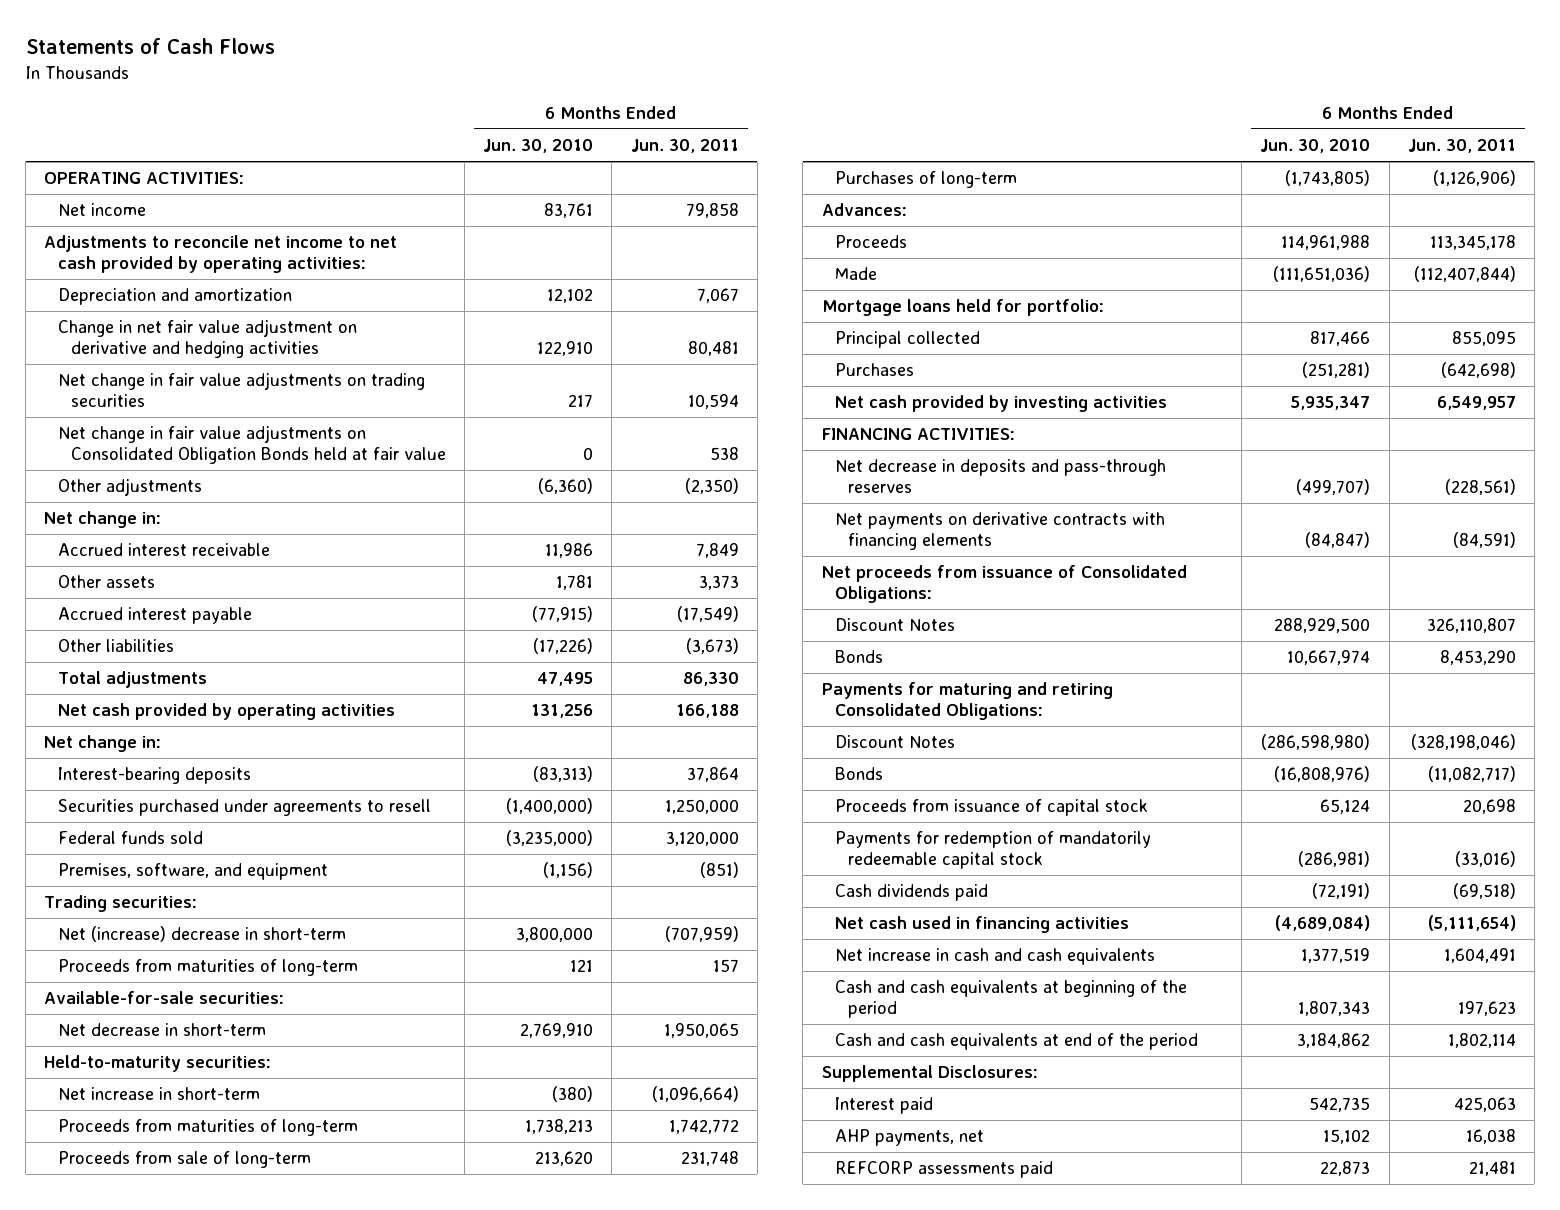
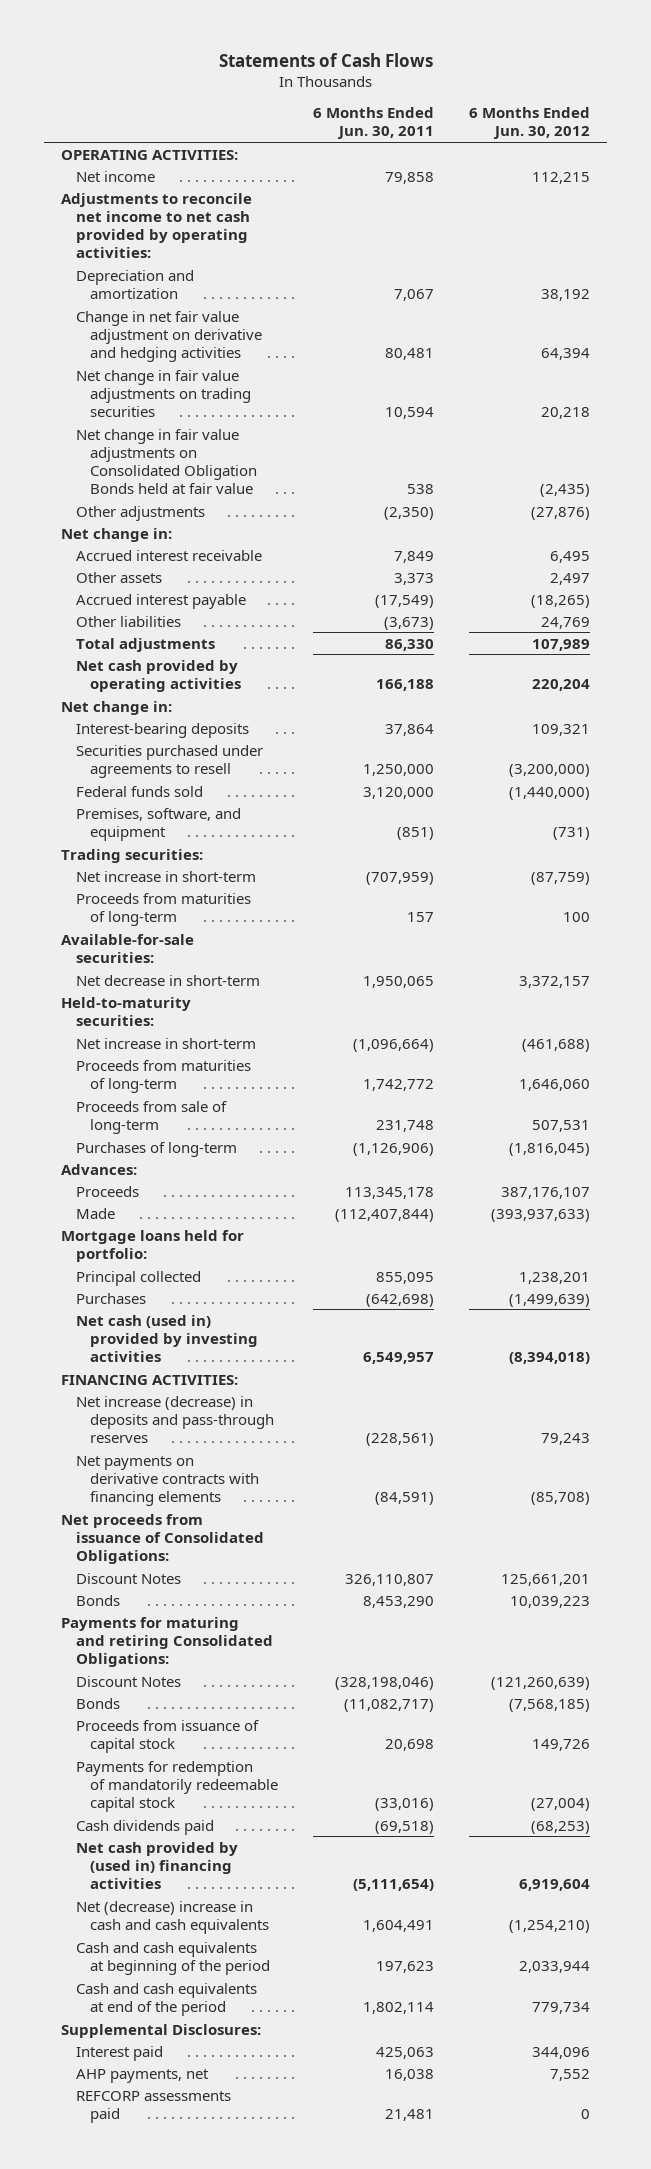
[483,139,594,154] Jun. 30, 2010 -> none
none -> [468,107,590,140] 6 Months Ended Jun. 30, 2012
[57,926,346,943] Net (increase) decrease in short-term -> [75,870,256,882] Net increase in short-term
[834,395,1167,413] Net cash provided by investing activities -> [75,1314,258,1362] Net cash (used in) provided by investing activities
[834,459,1166,494] Net decrease in deposits and pass-through reserves -> [75,1395,274,1443] Net increase (decrease) in deposits and pass-through reserves
[834,916,1129,934] Net cash used in financing activities -> [75,1841,238,1889] Net cash provided by (used in) financing activities
[834,948,1155,966] Net increase in cash and cash equivalents -> [75,1900,269,1934] Net (decrease) increase in cash and cash equivalents

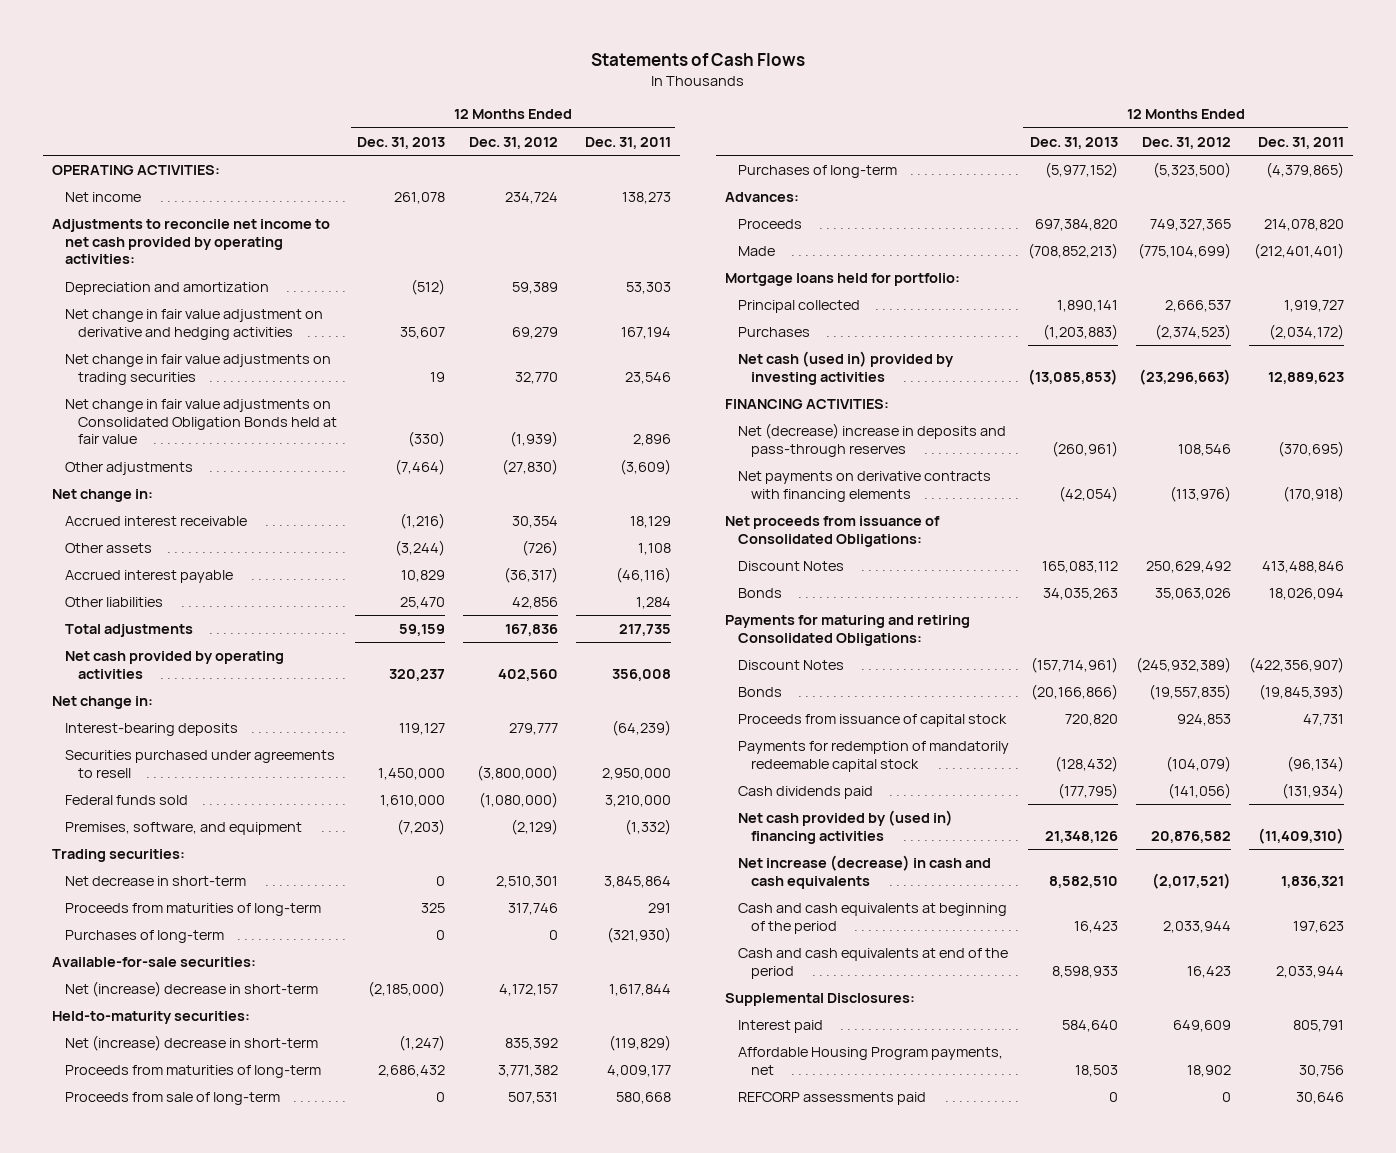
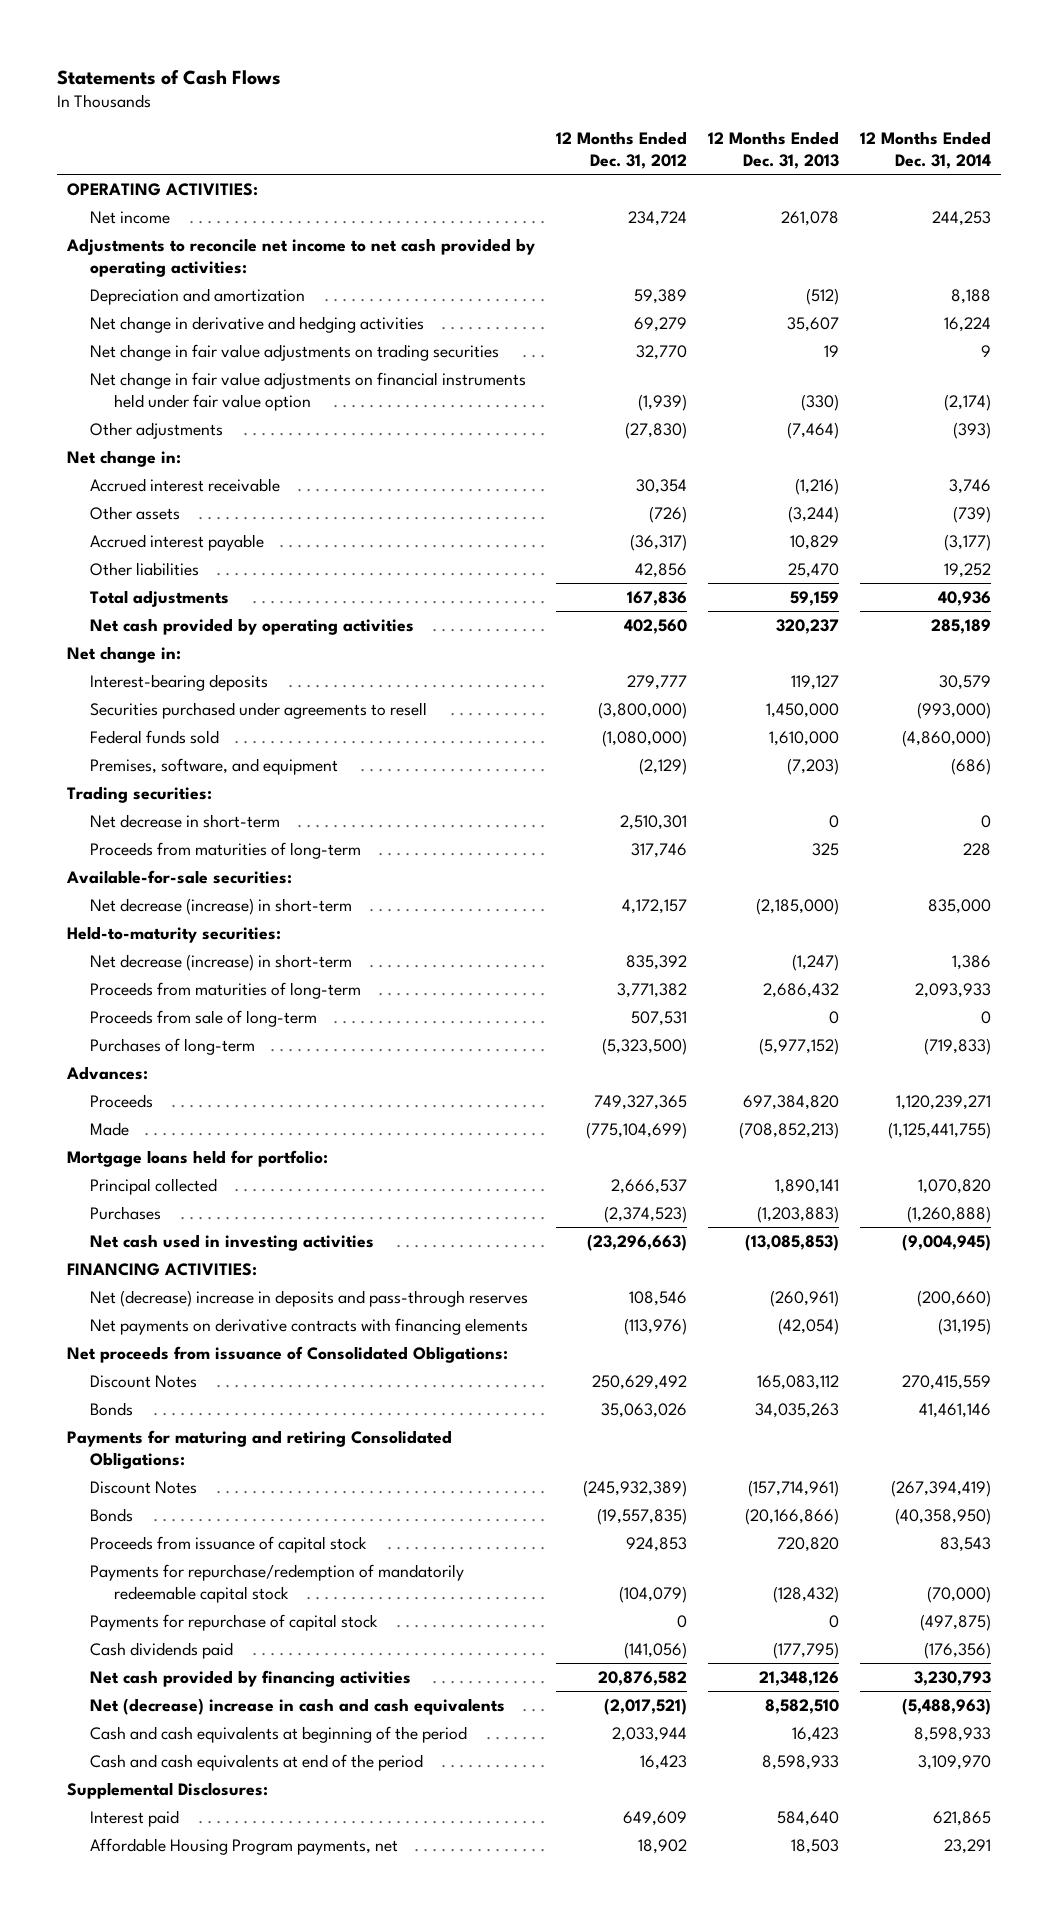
[584,136,671,149] Dec. 31, 2011 -> none
none -> [859,130,991,169] 12 Months Ended Dec. 31, 2014
[65,309,324,340] Net change in fair value adjustment on derivative and hedging activities -> [90,315,425,333] Net change in derivative and hedging activities
[65,399,338,445] Net change in fair value adjustments on Consolidated Obligation Bonds held at fair value -> [90,371,527,411] Net change in fair value adjustments on financial instruments held under fair value option
[65,930,225,944] Purchases of long-term -> none
[65,981,319,998] Net (increase) decrease in short-term -> [90,897,353,915] Net decrease (increase) in short-term
[65,1035,319,1052] Net (increase) decrease in short-term -> [90,953,353,971] Net decrease (increase) in short-term
[738,351,955,385] Net cash (used in) provided by investing activities -> [90,1233,375,1251] Net cash used in investing activities
[738,741,1010,772] Payments for redemption of mandatorily redeemable capital stock -> [90,1563,465,1603] Payments for repurchase/redemption of mandatorily redeemable capital stock
none -> [90,1613,379,1631] Payments for repurchase of capital stock
[738,810,954,844] Net cash provided by (used in) financing activities -> [90,1669,412,1687] Net cash provided by financing activities
[738,855,992,889] Net increase (decrease) in cash and cash equivalents -> [90,1697,506,1715] Net (decrease) increase in cash and cash equivalents
[738,1092,927,1106] REFCORP assessments paid -> none

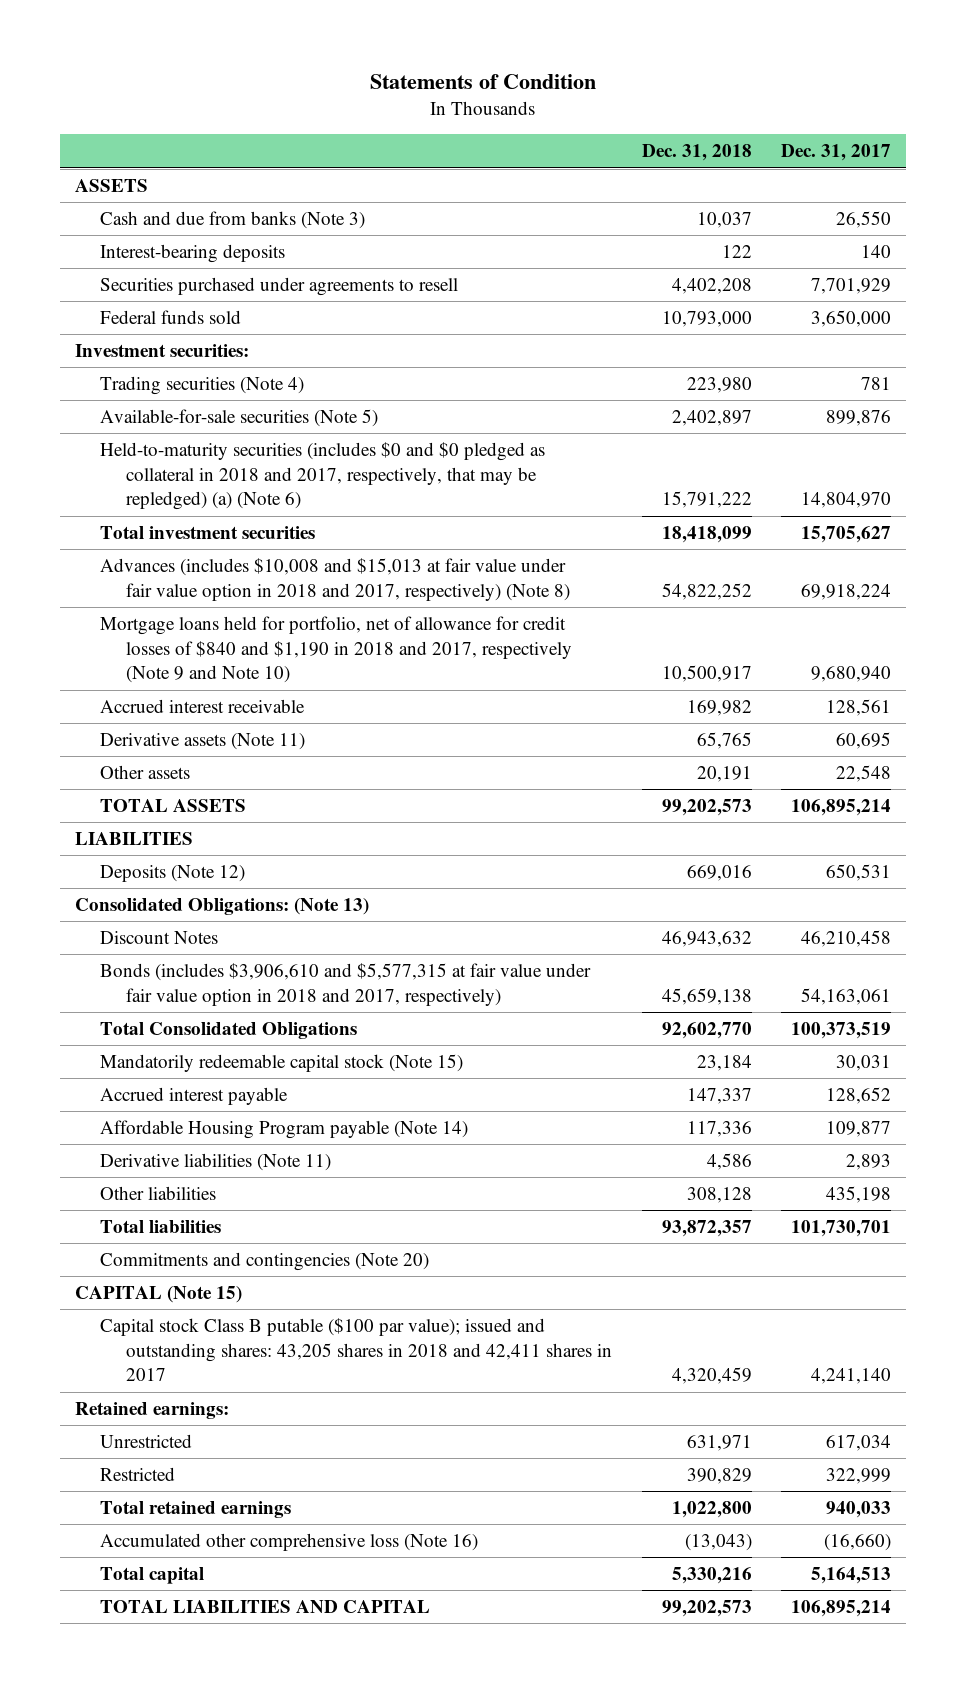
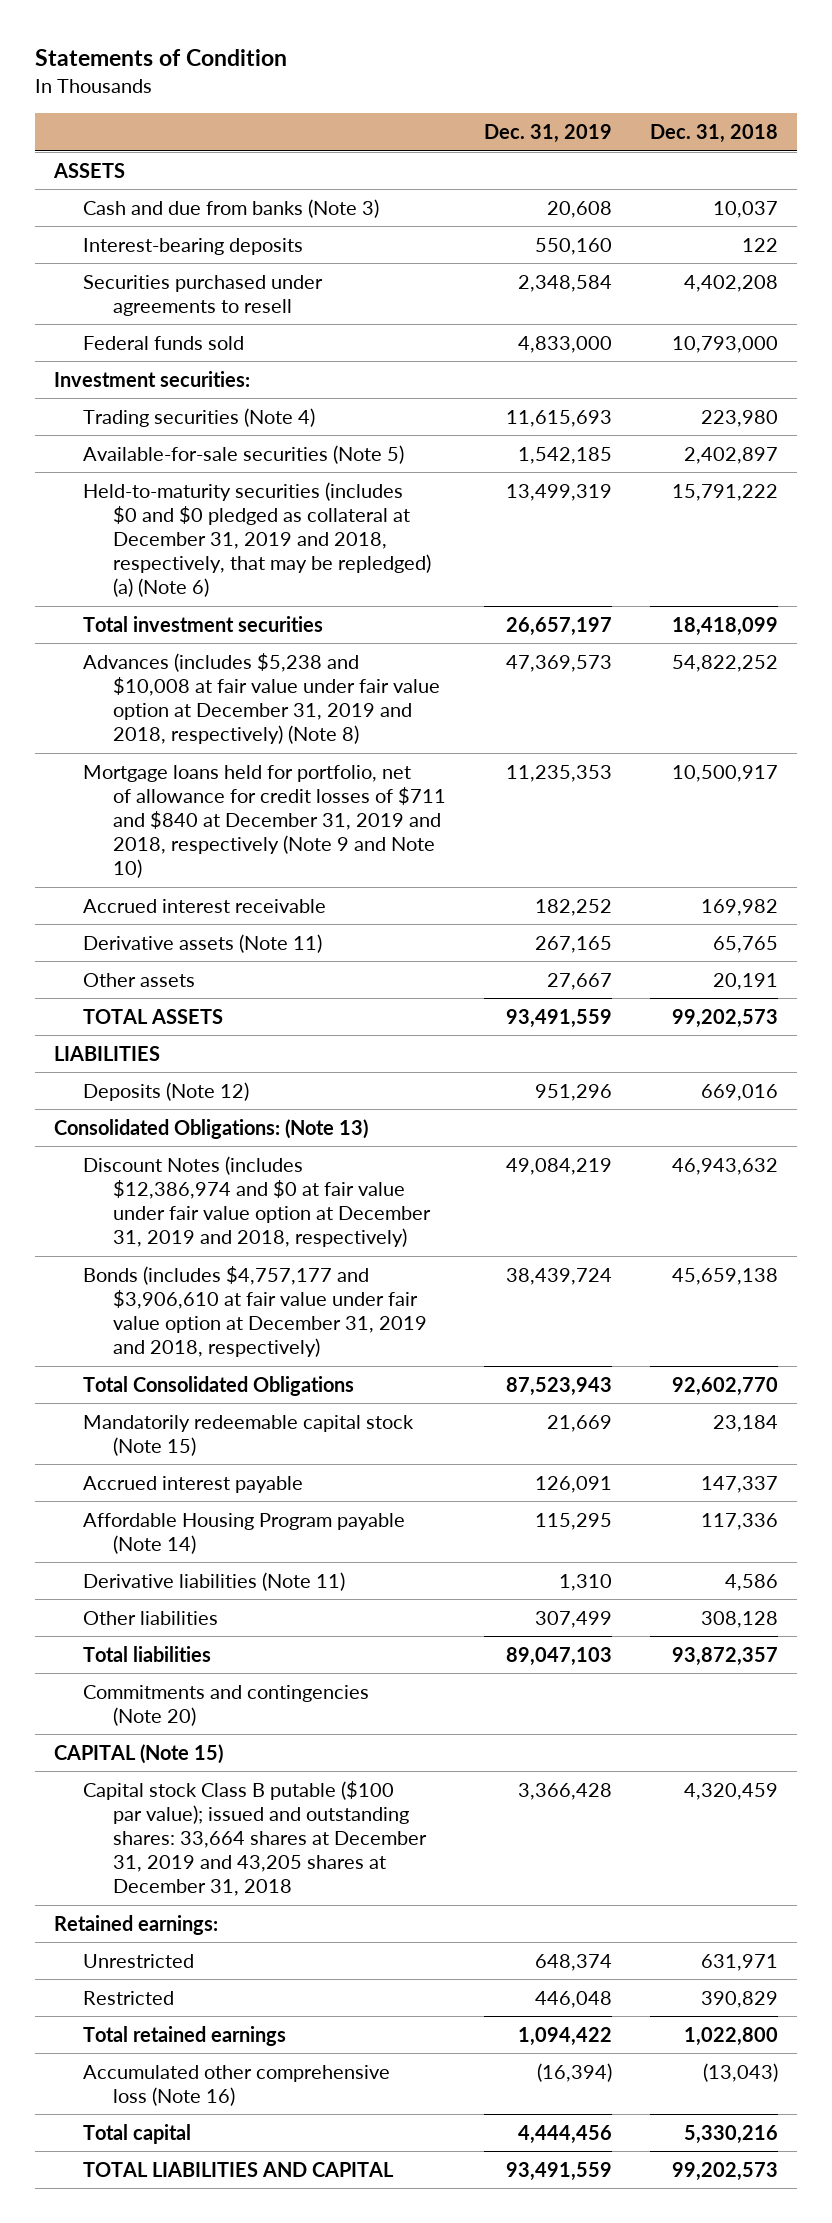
[781,144,892,162] Dec. 31, 2017 -> none
none -> [483,124,612,144] Dec. 31, 2019
[100,442,546,511] Held-to-maturity securities (includes $0 and $0 pledged as collateral in 2018 and 2017, respectively, that may be repledged) (a) (Note 6) -> [83,481,431,598] Held-to-maturity securities (includes $0 and $0 pledged as collateral at December 31, 2019 and 2018, respectively, that may be repledged) (a) (Note 6)
[100,558,571,601] Advances (includes $10,008 and $15,013 at fair value under fair value option in 2018 and 2017, respectively) (Note 8) -> [83,652,440,745] Advances (includes $5,238 and $10,008 at fair value under fair value option at December 31, 2019 and 2018, respectively) (Note 8)
[100,616,573,684] Mortgage loans held for portfolio, net of allowance for credit losses of $840 and $1,190 in 2018 and 2017, respectively (Note 9 and Note 10) -> [83,764,446,879] Mortgage loans held for portfolio, net of allowance for credit losses of $711 and $840 at December 31, 2019 and 2018, respectively (Note 9 and Note 10)
[100,931,219,945] Discount Notes -> [83,1155,431,1248] Discount Notes (includes $12,386,974 and $0 at fair value under fair value option at December 31, 2019 and 2018, respectively)
[100,963,592,1006] Bonds (includes $3,906,610 and $5,577,315 at fair value under fair value option in 2018 and 2017, respectively) -> [83,1265,427,1358] Bonds (includes $4,757,177 and $3,906,610 at fair value under fair value option at December 31, 2019 and 2018, respectively)
[100,1318,613,1382] Capital stock Class B putable ($100 par value); issued and outstanding shares: 43,205 shares in 2018 and 42,411 shares in 2017 -> [83,1780,427,1897] Capital stock Class B putable ($100 par value); issued and outstanding shares: 33,664 shares at December 31, 2019 and 43,205 shares at December 31, 2018

